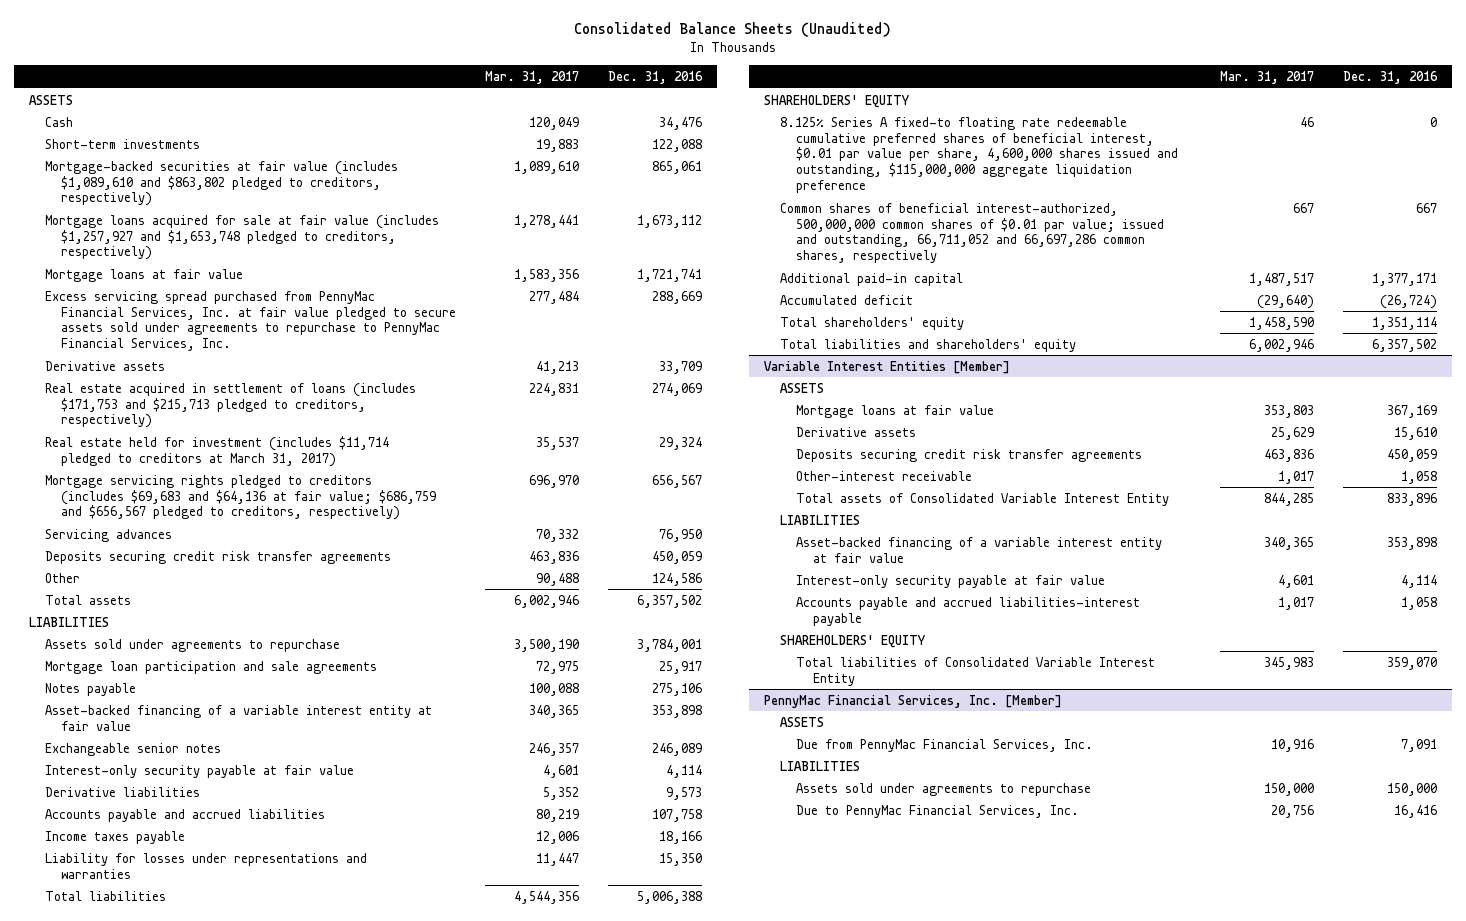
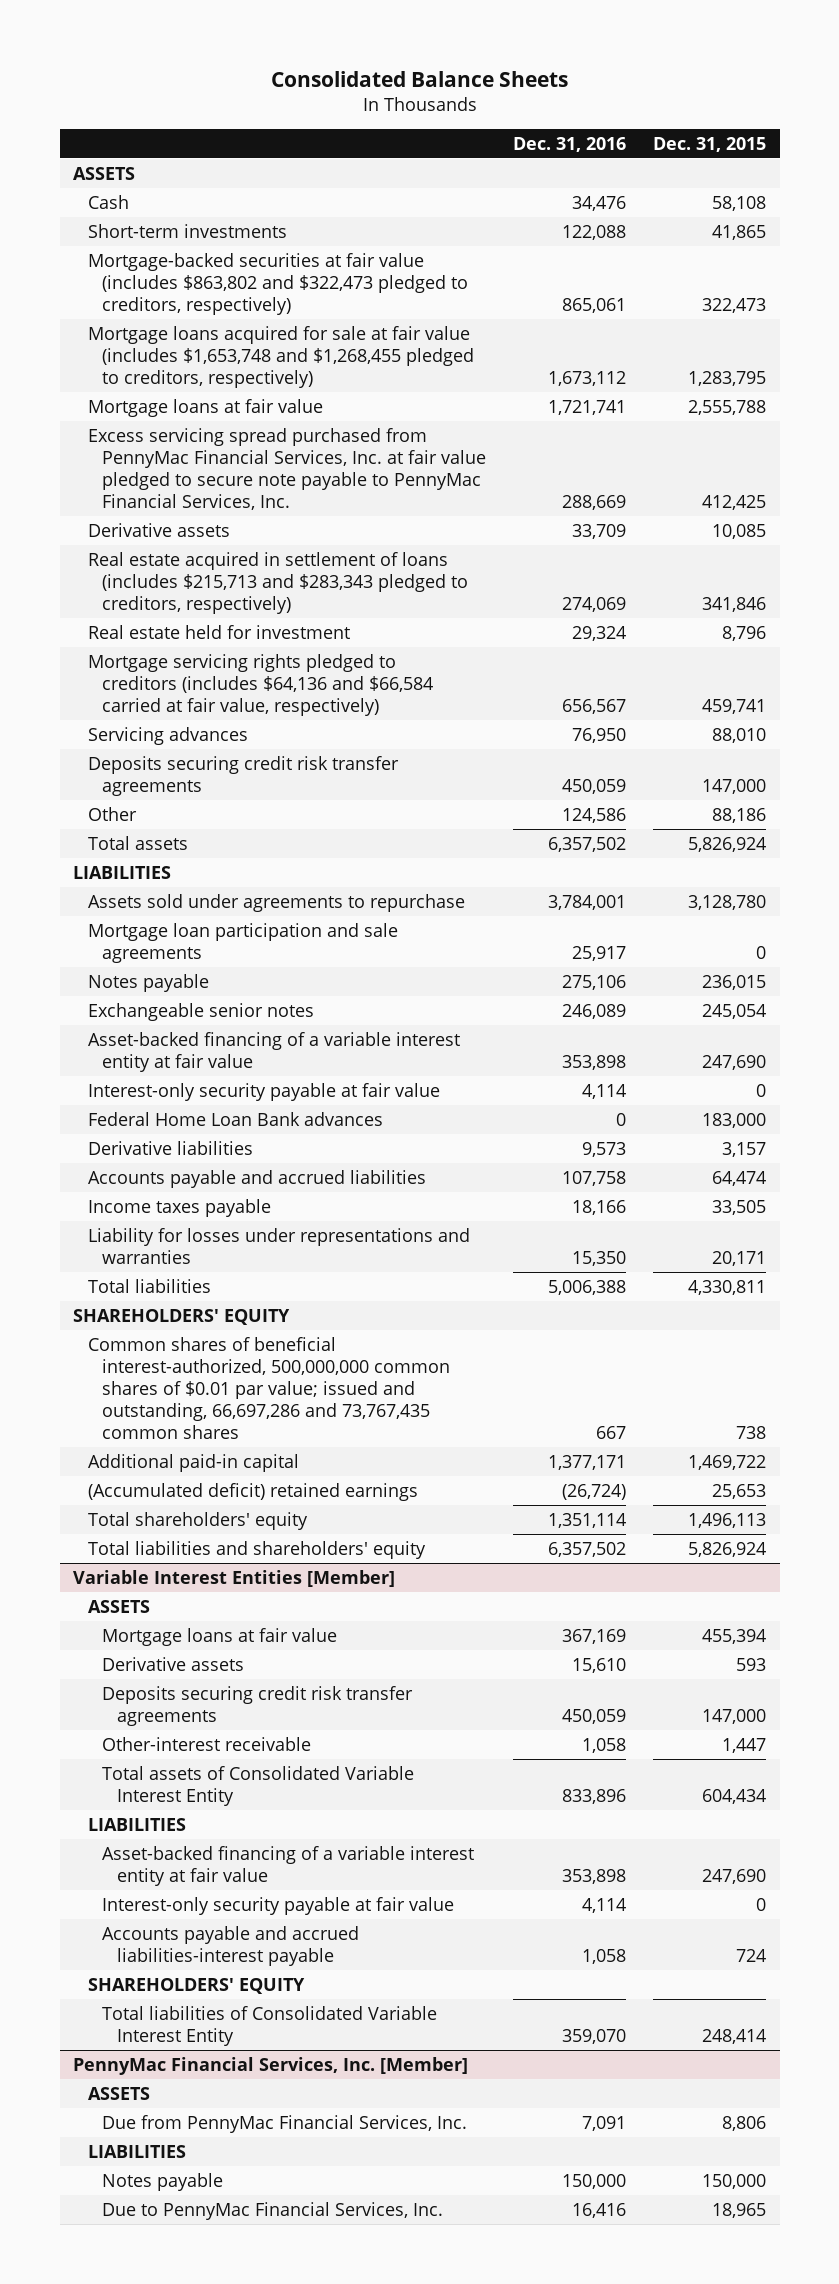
[573,22,891,38] Consolidated Balance Sheets (Unaudited) -> [270,71,568,88] Consolidated Balance Sheets
[485,70,580,84] Mar. 31, 2017 -> none
none -> [653,136,767,152] Dec. 31, 2015
[44,160,398,207] Mortgage-backed securities at fair value (includes $1,089,610 and $863,802 pledged to creditors, respectively) -> [87,252,469,316] Mortgage-backed securities at fair value (includes $863,802 and $322,473 pledged to creditors, respectively)
[44,214,439,261] Mortgage loans acquired for sale at fair value (includes $1,257,927 and $1,653,748 pledged to creditors, respectively) -> [87,325,475,389] Mortgage loans acquired for sale at fair value (includes $1,653,748 and $1,268,455 pledged to creditors, respectively)
[44,290,457,352] Excess servicing spread purchased from PennyMac Financial Services, Inc. at fair value pledged to secure assets sold under agreements to repurchase to PennyMac Financial Services, Inc. -> [87,427,487,511] Excess servicing spread purchased from PennyMac Financial Services, Inc. at fair value pledged to secure note payable to PennyMac Financial Services, Inc.
[44,382,416,429] Real estate acquired in settlement of loans (includes $171,753 and $215,713 pledged to creditors, respectively) -> [87,551,469,615] Real estate acquired in settlement of loans (includes $215,713 and $283,343 pledged to creditors, respectively)
[44,435,389,467] Real estate held for investment (includes $11,714 pledged to creditors at March 31, 2017) -> [87,624,350,639] Real estate held for investment
[44,474,437,521] Mortgage servicing rights pledged to creditors (includes $69,683 and $64,136 at fair value; $686,759 and $656,567 pledged to creditors, respectively) -> [87,653,434,717] Mortgage servicing rights pledged to creditors (includes $64,136 and $66,584 carried at fair value, respectively)
[44,704,432,731] Asset-backed financing of a variable interest entity at fair value -> [87,1031,460,1072] Asset-backed financing of a variable interest entity at fair value
none -> [87,1111,383,1126] Federal Home Loan Bank advances
[780,116,1179,194] 8.125% Series A fixed-to floating rate redeemable cumulative preferred shares of beneficial interest, $0.01 par value per share, 4,600,000 shares issued and outstanding, $115,000,000 aggregate liquidation preference -> none
[780,202,1165,264] Common shares of beneficial interest-authorized, 500,000,000 common shares of $0.01 par value; issued and outstanding, 66,711,052 and 66,697,286 common shares, respectively -> [87,1336,451,1440] Common shares of beneficial interest-authorized, 500,000,000 common shares of $0.01 par value; issued and outstanding, 66,697,286 and 73,767,435 common shares
[780,294,914,305] Accumulated deficit -> [87,1482,418,1501] (Accumulated deficit) retained earnings
[796,782,1092,796] Assets sold under agreements to repurchase -> none
none -> [102,2172,224,2191] Notes payable

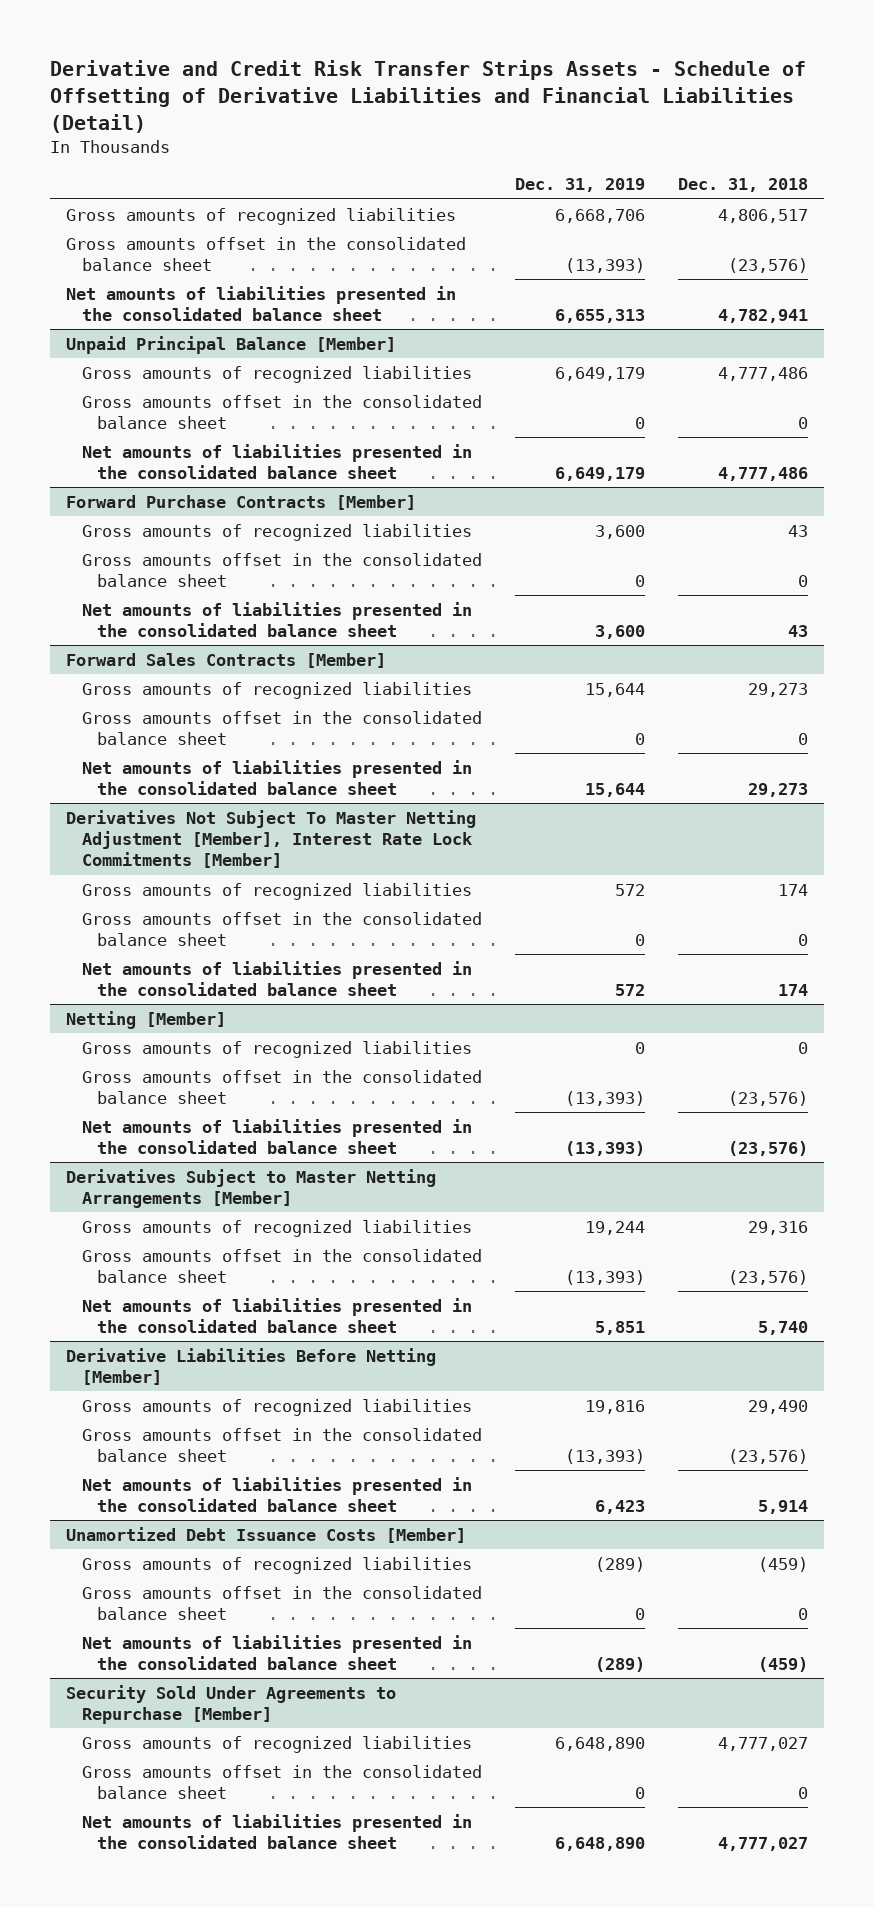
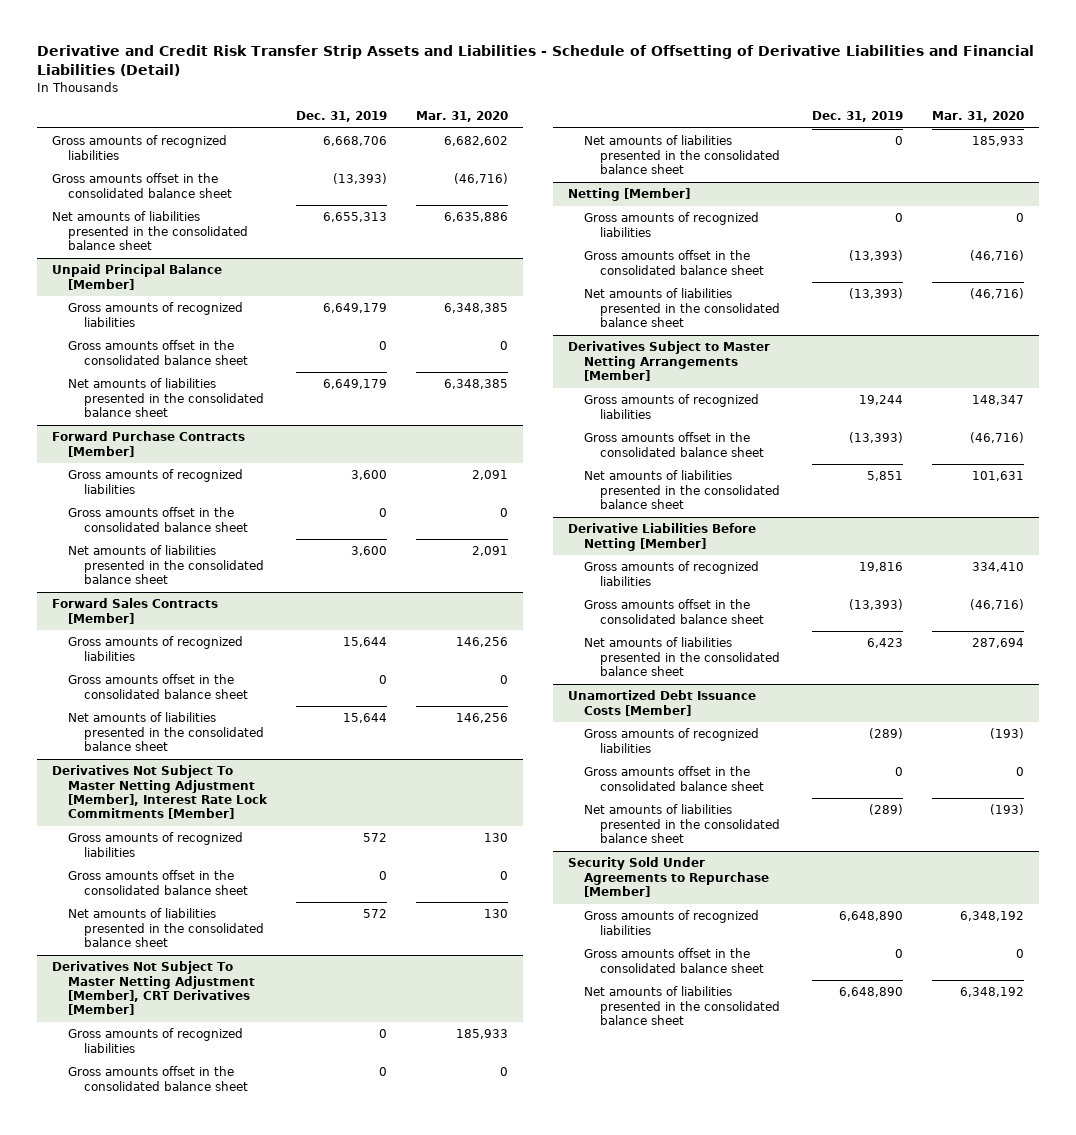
[49,60,806,133] Derivative and Credit Risk Transfer Strips Assets - Schedule of Offsetting of Derivative Liabilities and Financial Liabilities (Detail) -> [36,44,1034,77] Derivative and Credit Risk Transfer Strip Assets and Liabilities - Schedule of Offsetting of Derivative Liabilities and Financial Liabilities (Detail)
[677,178,808,193] Dec. 31, 2018 -> none
none -> [415,111,508,123] Mar. 31, 2020
none -> [51,961,255,1016] Derivatives Not Subject To Master Netting Adjustment [Member], CRT Derivatives [Member]
none -> [67,1028,243,1053] Gross amounts of recognized liabilities
none -> [67,1066,248,1091] Gross amounts offset in the consolidated balance sheet
none -> [583,135,780,175] Net amounts of liabilities presented in the consolidated balance sheet

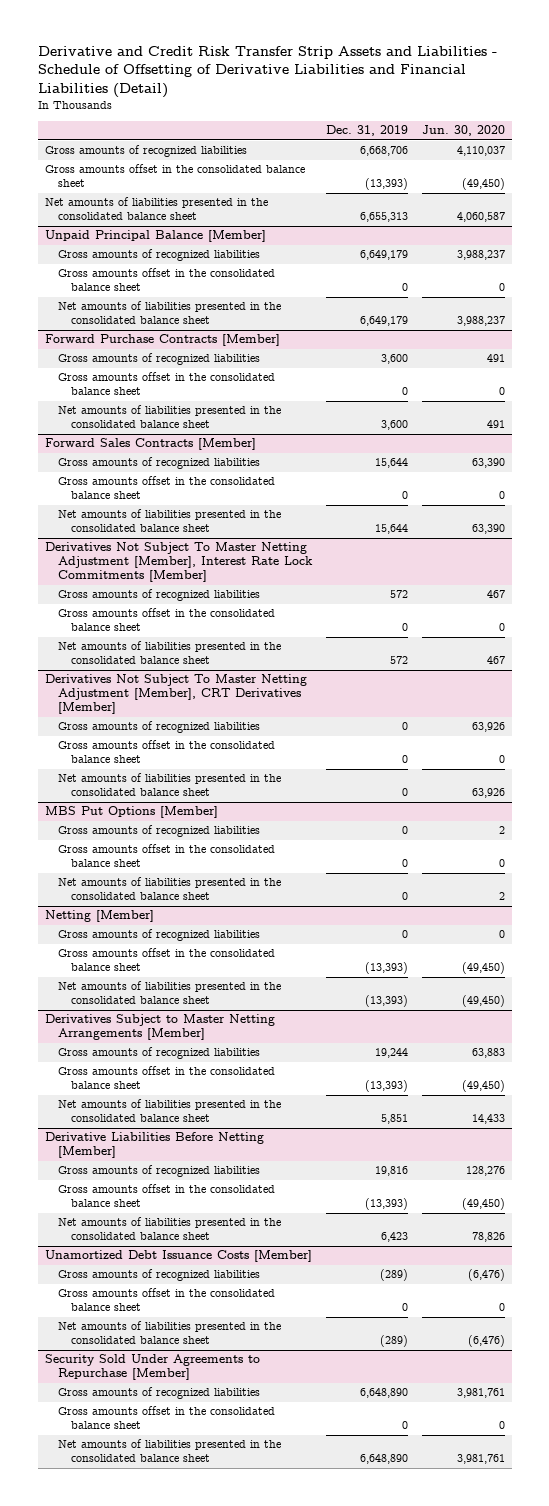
[415,111,508,123] Mar. 31, 2020 -> none
none -> [421,125,505,137] Jun. 30, 2020
none -> [44,806,218,819] MBS Put Options [Member]
none -> [57,825,260,838] Gross amounts of recognized liabilities
none -> [57,844,275,868] Gross amounts offset in the consolidated balance sheet
none -> [57,877,281,901] Net amounts of liabilities presented in the consolidated balance sheet

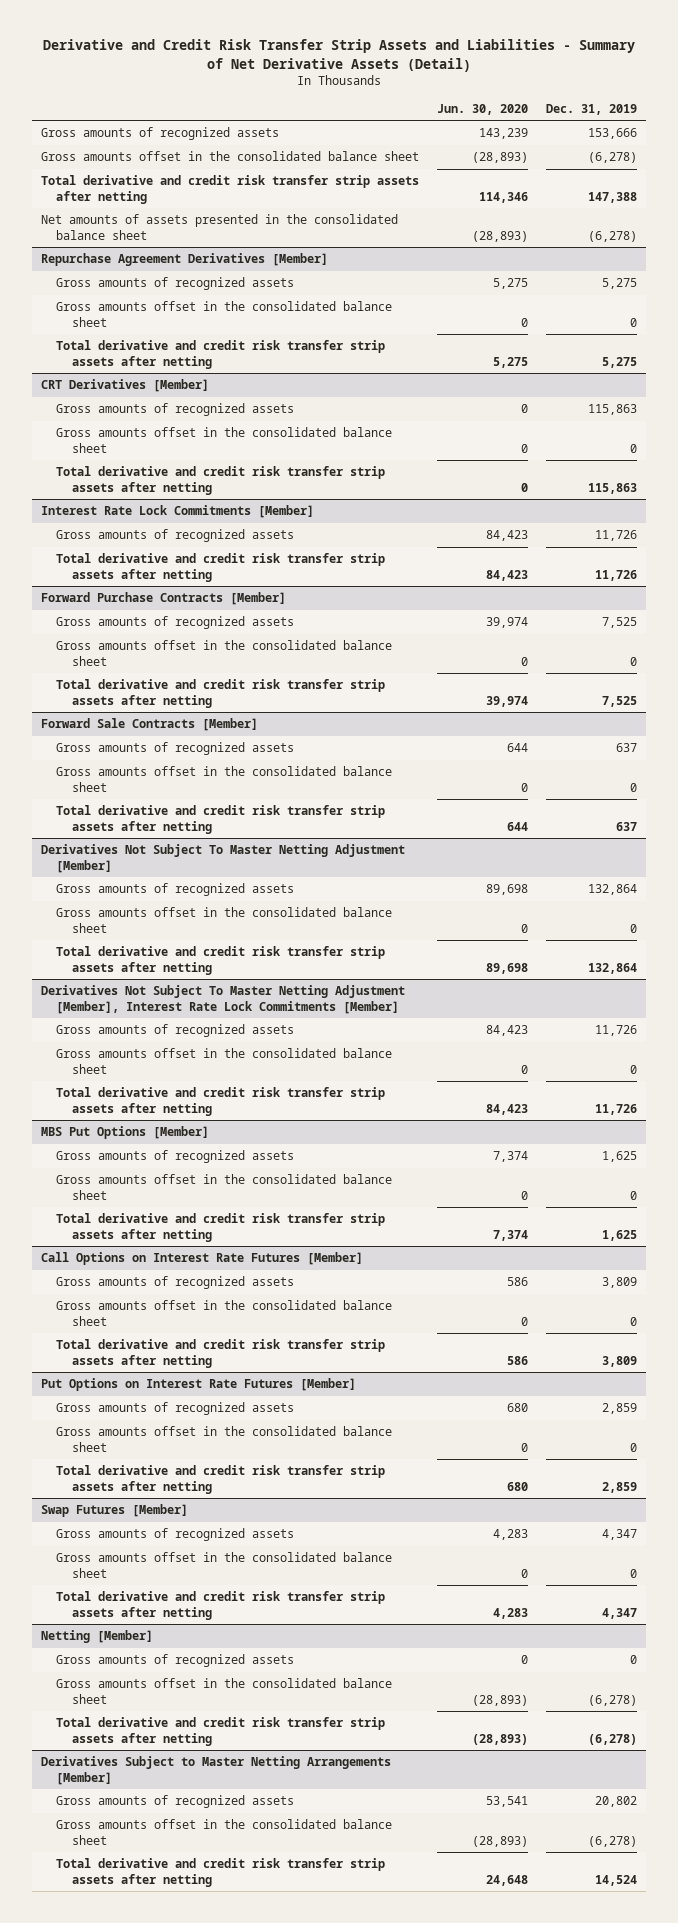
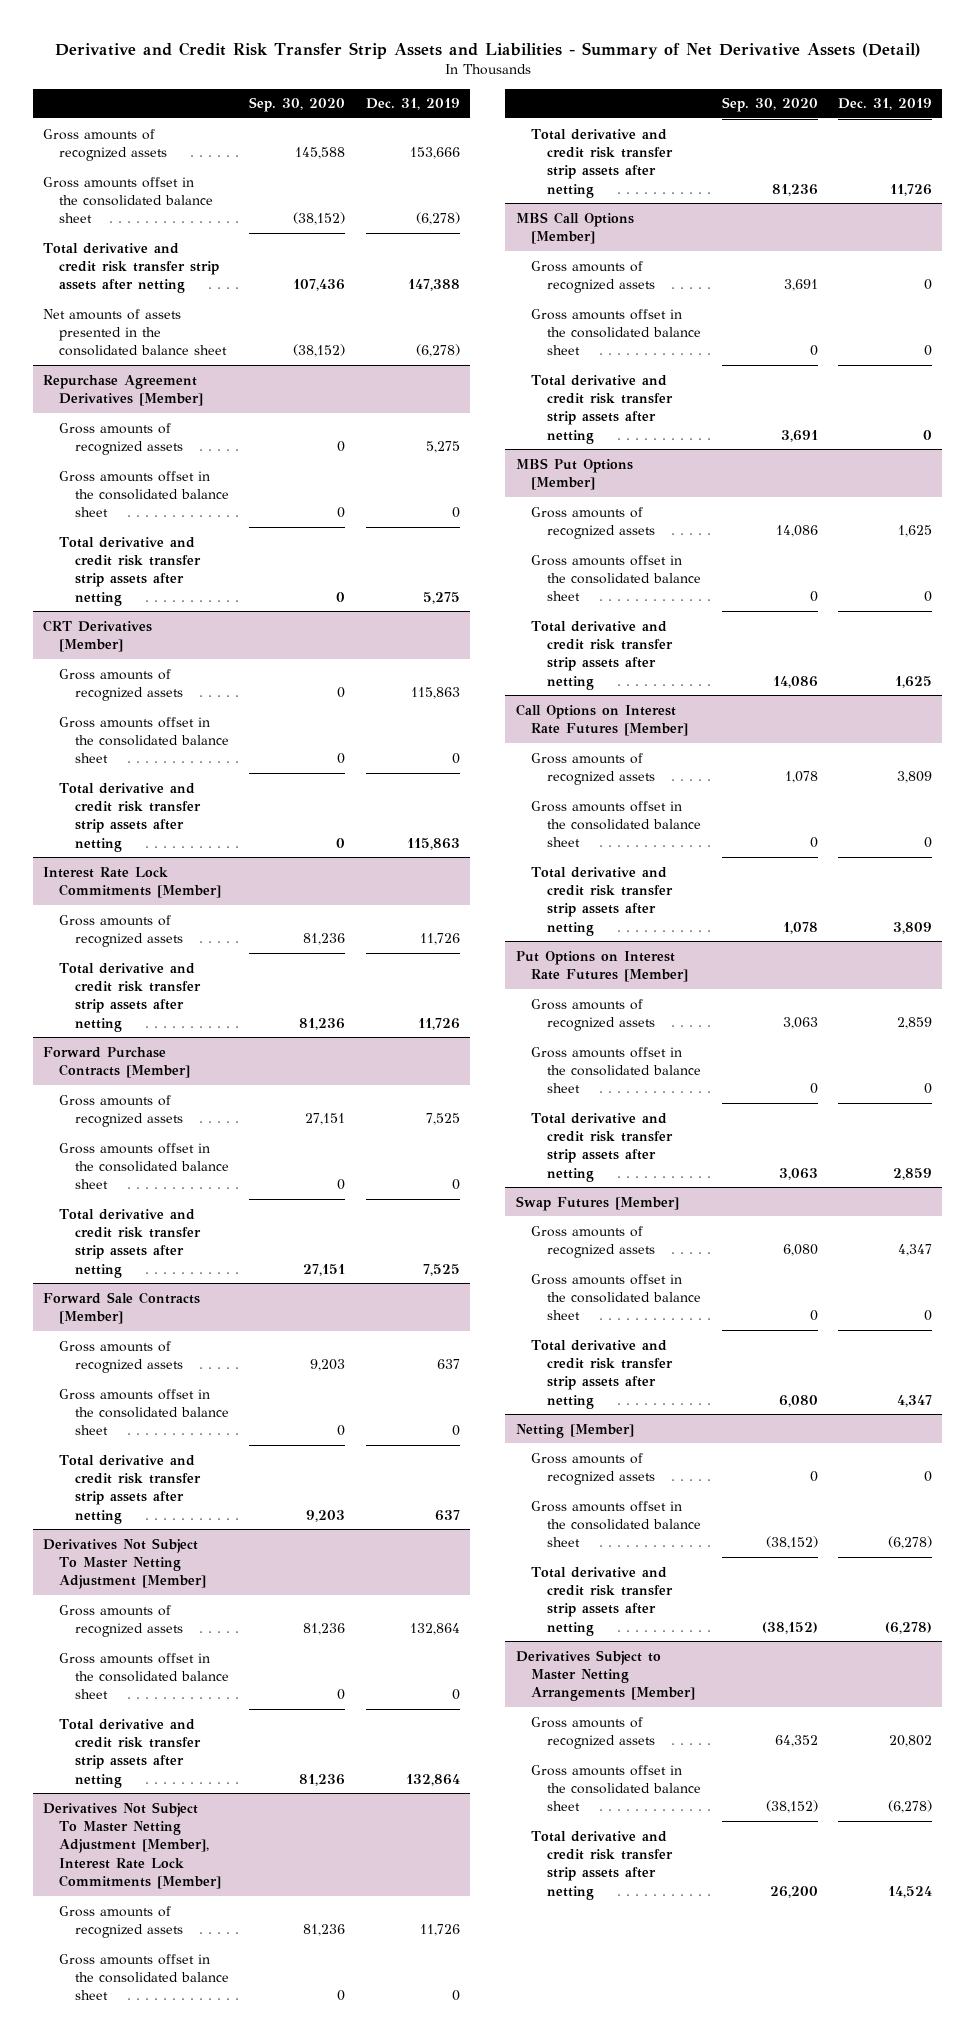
[437,103,529,115] Jun. 30, 2020 -> none
none -> [249,97,346,113] Sep. 30, 2020
none -> [515,211,634,244] MBS Call Options [Member]
none -> [531,260,656,293] Gross amounts of recognized assets
none -> [531,308,702,356] Gross amounts offset in the consolidated balance sheet
none -> [531,374,674,444] Total derivative and credit risk transfer strip assets after netting

